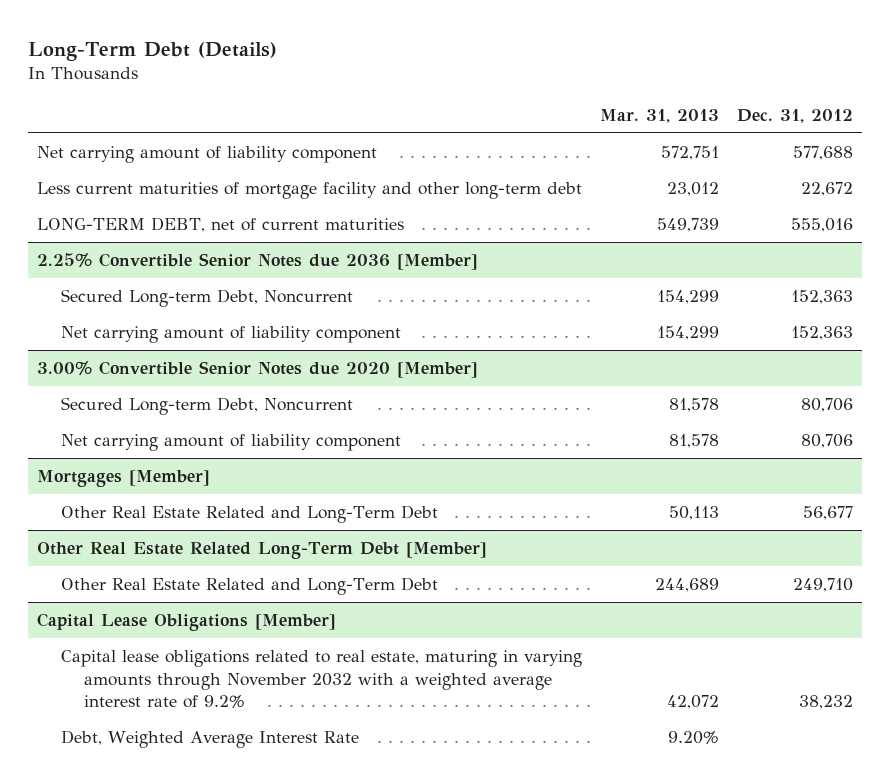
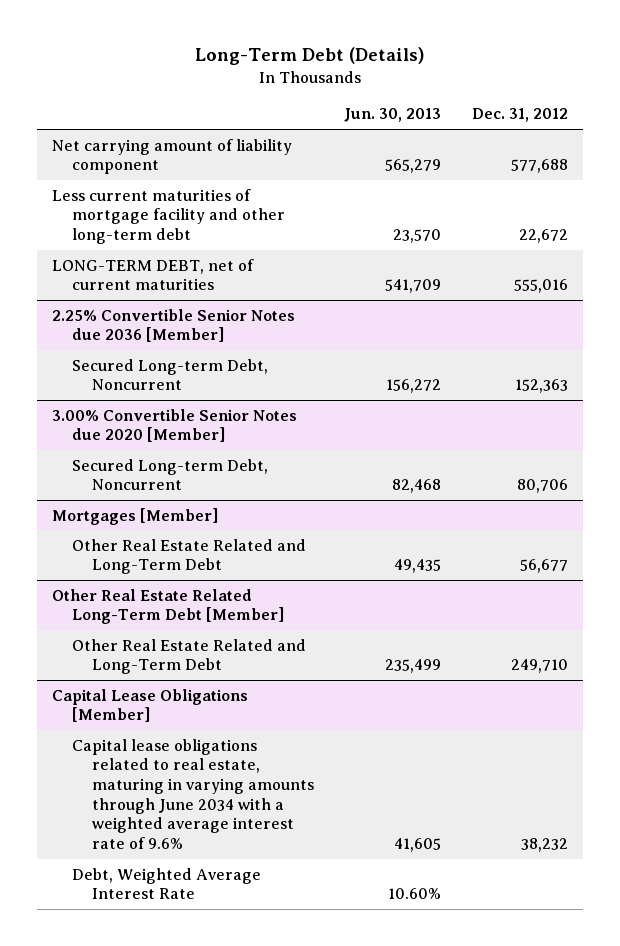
[600,108,720,123] Mar. 31, 2013 -> none
none -> [344,108,442,123] Jun. 30, 2013
[60,326,401,344] Net carrying amount of liability component -> none
[60,434,401,452] Net carrying amount of liability component -> none
[60,650,582,709] Capital lease obligations related to real estate, maturing in varying amounts through November 2032 with a weighted average interest rate of 9.2% -> [71,738,314,849] Capital lease obligations related to real estate, maturing in varying amounts through June 2034 with a weighted average interest rate of 9.6%

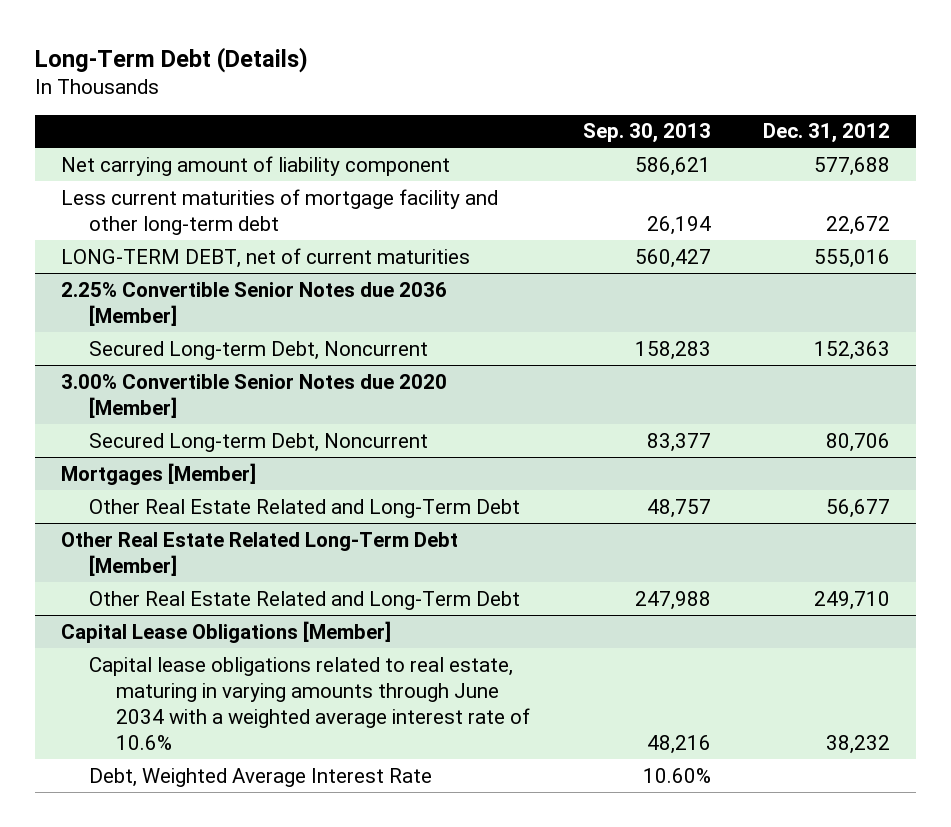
[344,108,442,123] Jun. 30, 2013 -> none
none -> [582,123,711,144] Sep. 30, 2013
[71,738,314,849] Capital lease obligations related to real estate, maturing in varying amounts through June 2034 with a weighted average interest rate of 9.6% -> [88,656,531,750] Capital lease obligations related to real estate, maturing in varying amounts through June 2034 with a weighted average interest rate of 10.6%

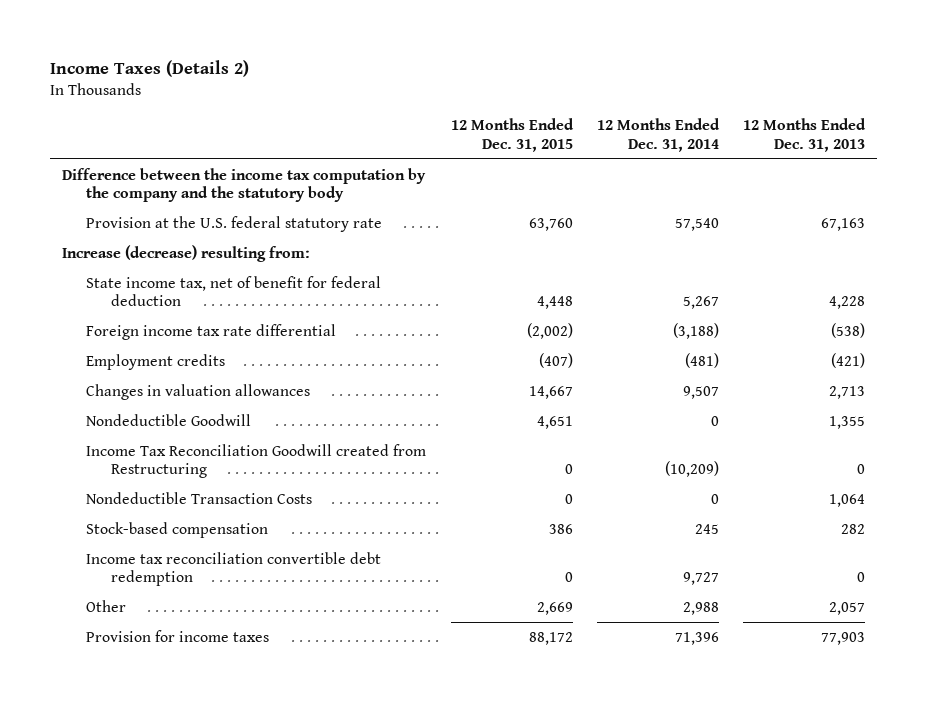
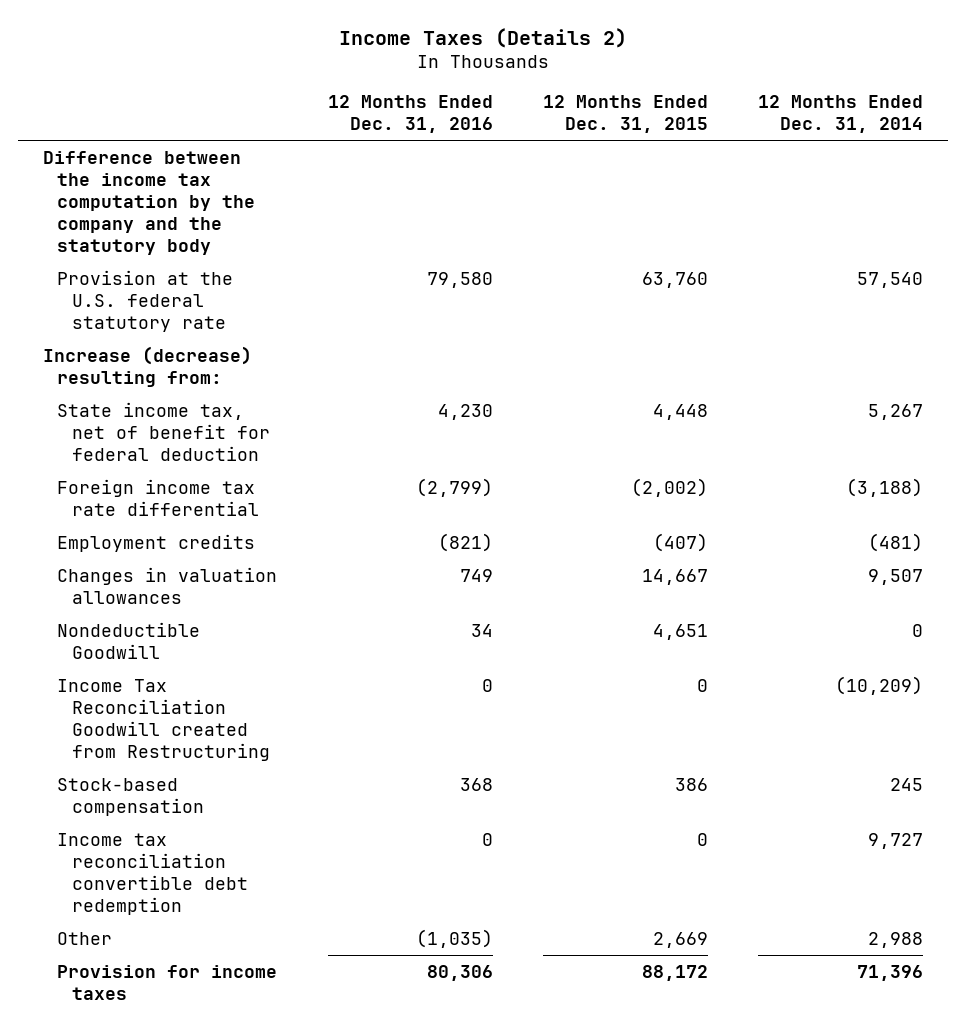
[743,117,867,152] 12 Months Ended Dec. 31, 2013 -> none
none -> [327,95,493,134] 12 Months Ended Dec. 31, 2016
[86,491,313,504] Nondeductible Transaction Costs -> none

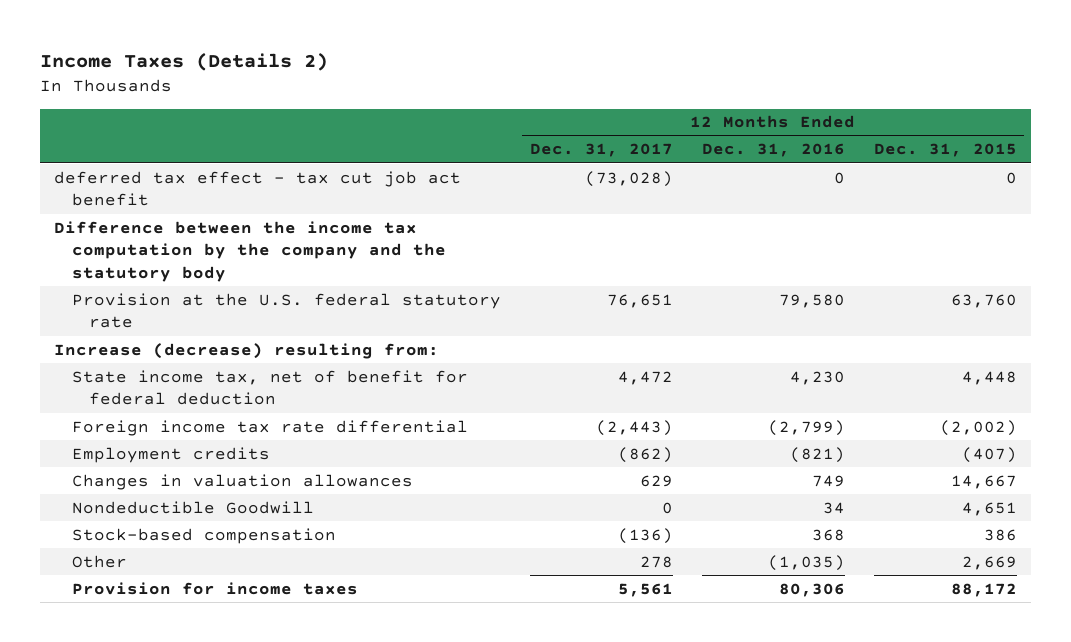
[758,95,924,134] 12 Months Ended Dec. 31, 2014 -> none
none -> [529,143,673,158] Dec. 31, 2017
none -> [54,170,462,207] deferred tax effect - tax cut job act benefit
[57,678,271,762] Income Tax Reconciliation Goodwill created from Restructuring -> none
[57,832,249,916] Income tax reconciliation convertible debt redemption -> none

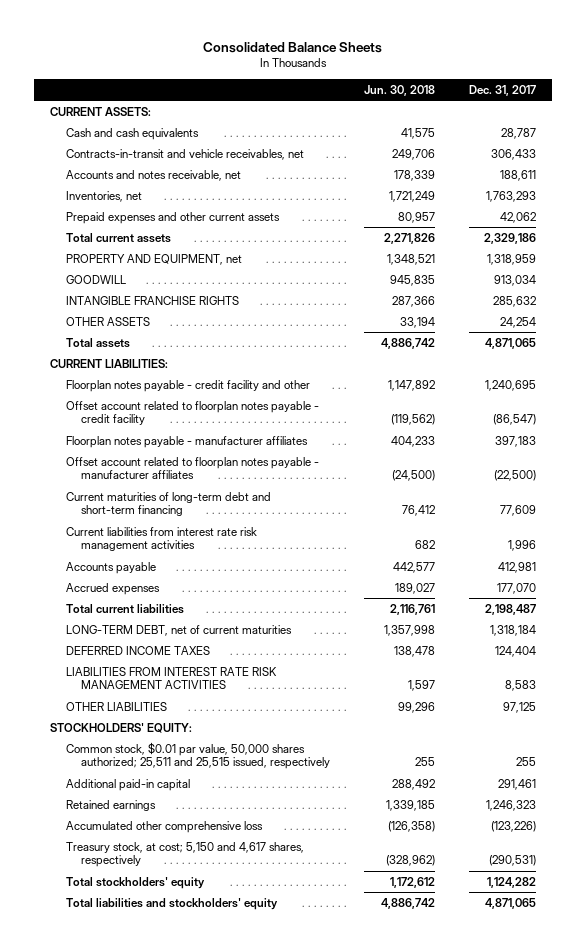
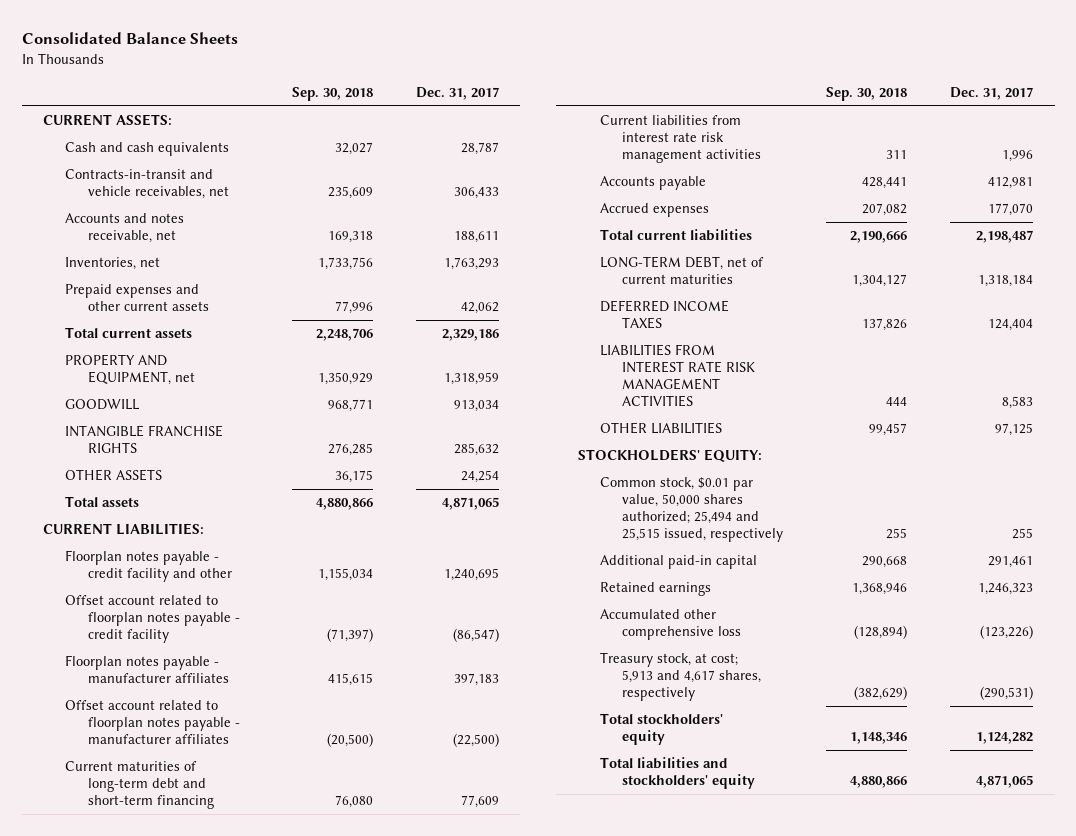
[363,84,435,96] Jun. 30, 2018 -> none
none -> [291,86,373,101] Sep. 30, 2018
[65,741,330,770] Common stock, $0.01 par value, 50,000 shares authorized; 25,511 and 25,515 issued, respectively -> [600,477,784,542] Common stock, $0.01 par value, 50,000 shares authorized; 25,494 and 25,515 issued, respectively
[65,841,304,868] Treasury stock, at cost; 5,150 and 4,617 shares, respectively -> [600,652,762,701] Treasury stock, at cost; 5,913 and 4,617 shares, respectively

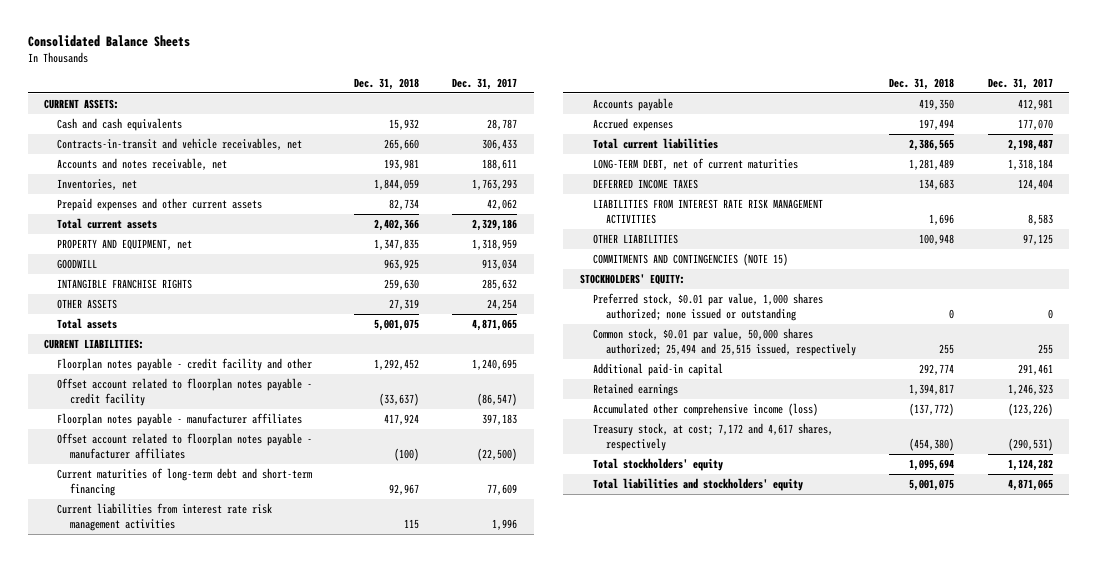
[291,86,373,101] Sep. 30, 2018 -> none
none -> [353,78,419,91] Dec. 31, 2018
none -> [592,252,788,266] COMMITMENTS AND CONTINGENCIES (NOTE 15)
none -> [592,292,823,321] Preferred stock, $0.01 par value, 1,000 shares authorized; none issued or outstanding
[600,609,742,641] Accumulated other comprehensive loss -> [592,402,818,416] Accumulated other comprehensive income (loss)
[600,652,762,701] Treasury stock, at cost; 5,913 and 4,617 shares, respectively -> [592,422,833,451] Treasury stock, at cost; 7,172 and 4,617 shares, respectively

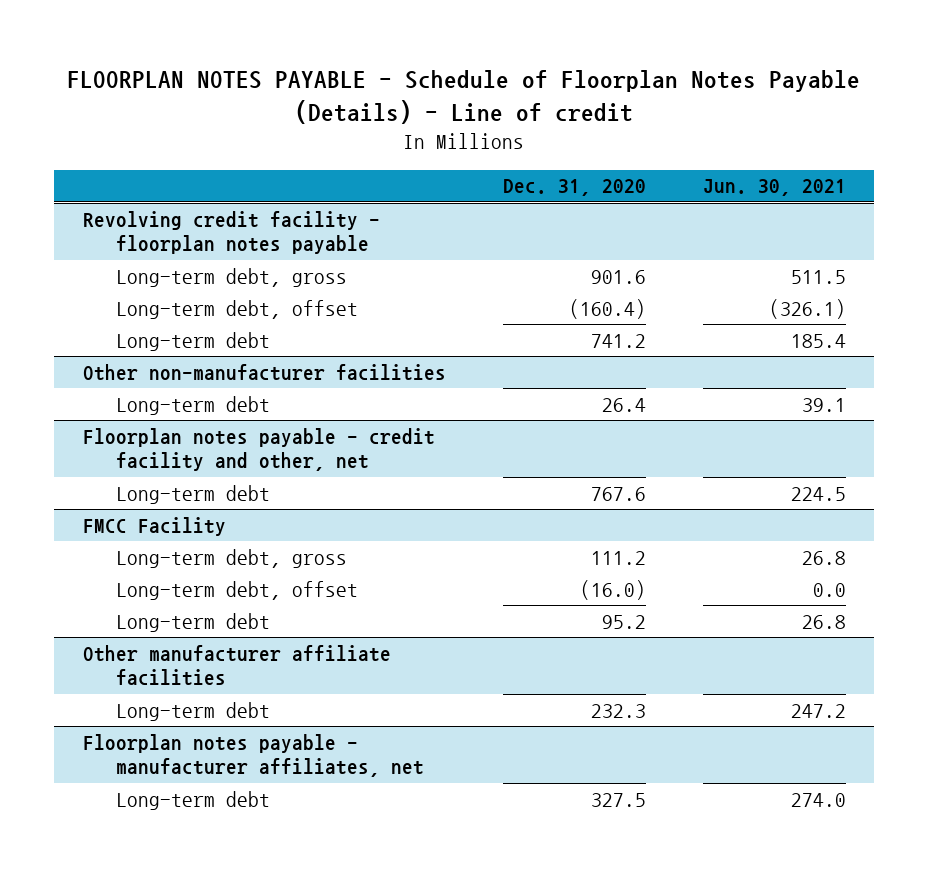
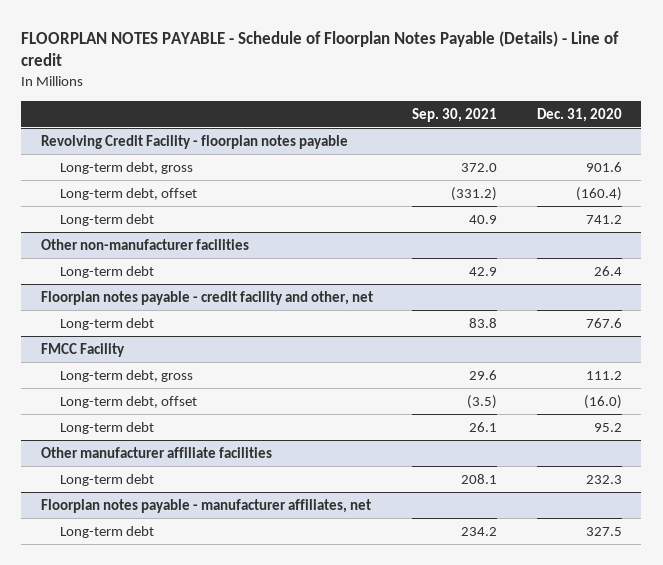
[702,179,846,197] Jun. 30, 2021 -> none
none -> [412,107,498,122] Sep. 30, 2021
[82,210,380,255] Revolving credit facility - floorplan notes payable -> [40,134,348,149] Revolving Credit Facility - floorplan notes payable

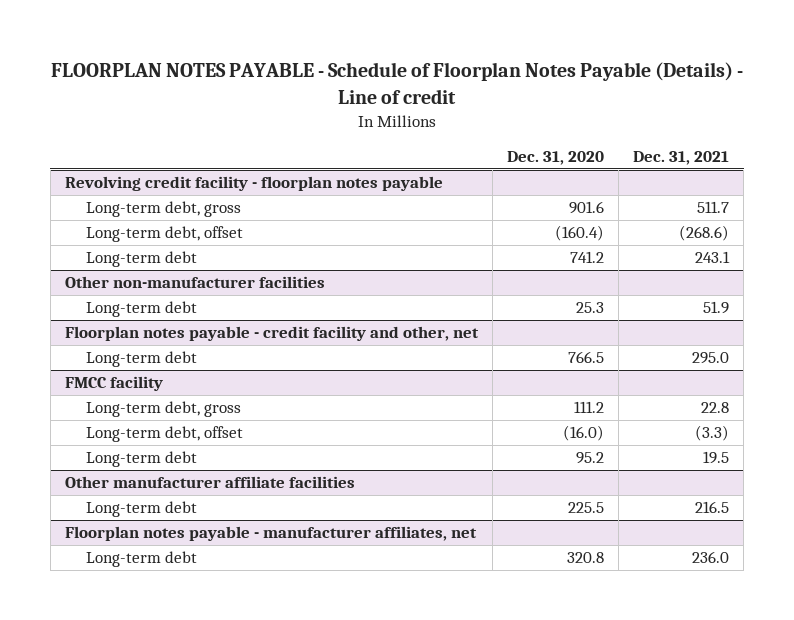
[412,107,498,122] Sep. 30, 2021 -> none
none -> [633,151,730,166] Dec. 31, 2021
[40,134,348,149] Revolving Credit Facility - floorplan notes payable -> [64,176,443,192] Revolving credit facility - floorplan notes payable
[593,265,622,276] 26.4 -> [575,302,604,314] 25.3
[585,317,622,328] 767.6 -> [567,351,604,364] 766.5
[40,342,125,357] FMCC Facility -> [64,376,163,392] FMCC facility
[585,474,622,484] 232.3 -> [567,502,604,514] 225.5
[585,526,622,536] 327.5 -> [566,552,604,564] 320.8

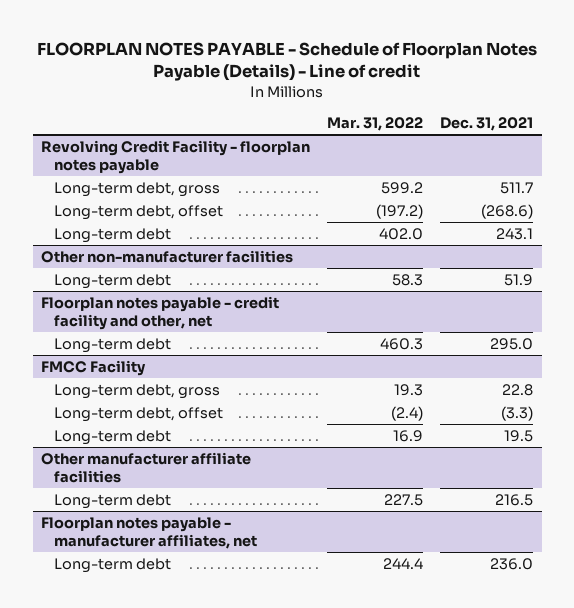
[506,151,604,166] Dec. 31, 2020 -> none
none -> [327,116,424,131] Mar. 31, 2022
[64,176,443,192] Revolving credit facility - floorplan notes payable -> [41,139,311,174] Revolving Credit Facility - floorplan notes payable
[64,376,163,392] FMCC facility -> [41,359,147,376] FMCC Facility

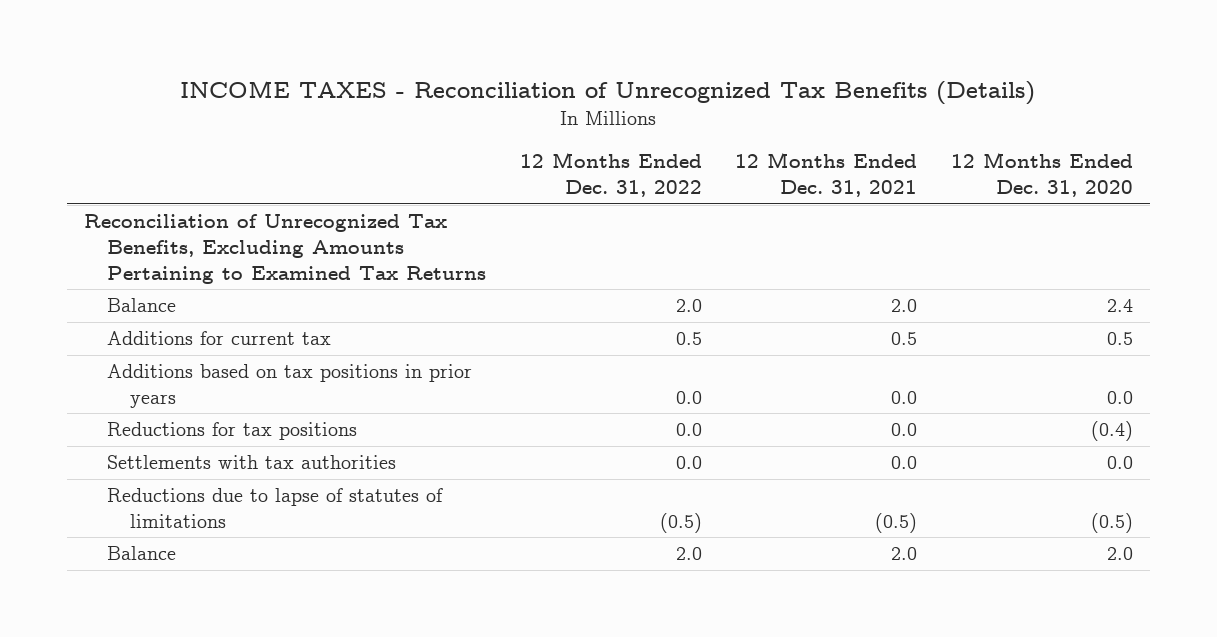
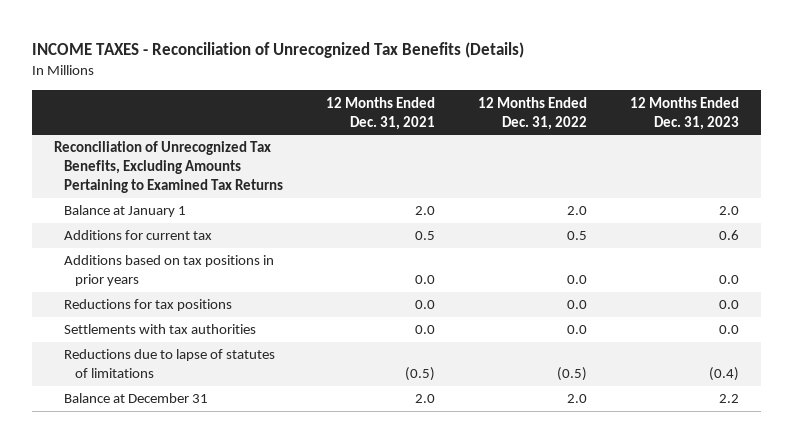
[950,152,1133,198] 12 Months Ended Dec. 31, 2020 -> none
none -> [630,96,740,130] 12 Months Ended Dec. 31, 2023
[107,298,177,313] Balance -> [64,205,187,218] Balance at January 1
[107,546,177,561] Balance -> [64,393,209,404] Balance at December 31

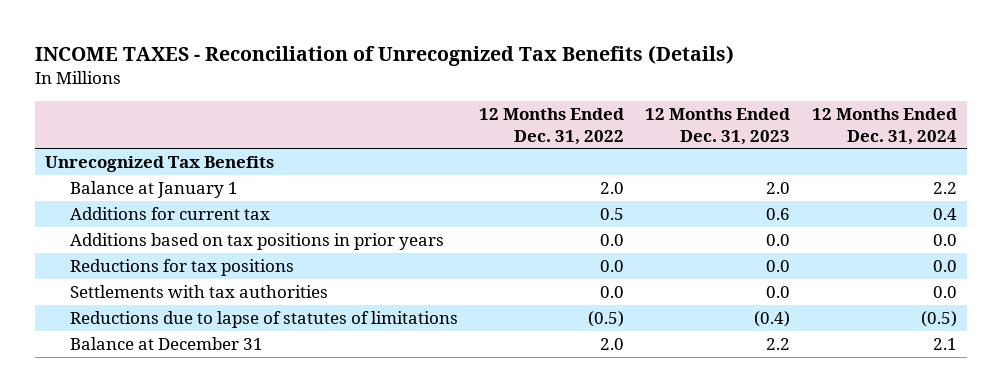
[326,96,436,130] 12 Months Ended Dec. 31, 2021 -> none
none -> [811,108,957,145] 12 Months Ended Dec. 31, 2024
[53,141,284,194] Reconciliation of Unrecognized Tax Benefits, Excluding Amounts Pertaining to Examined Tax Returns -> [45,156,275,173] Unrecognized Tax Benefits

